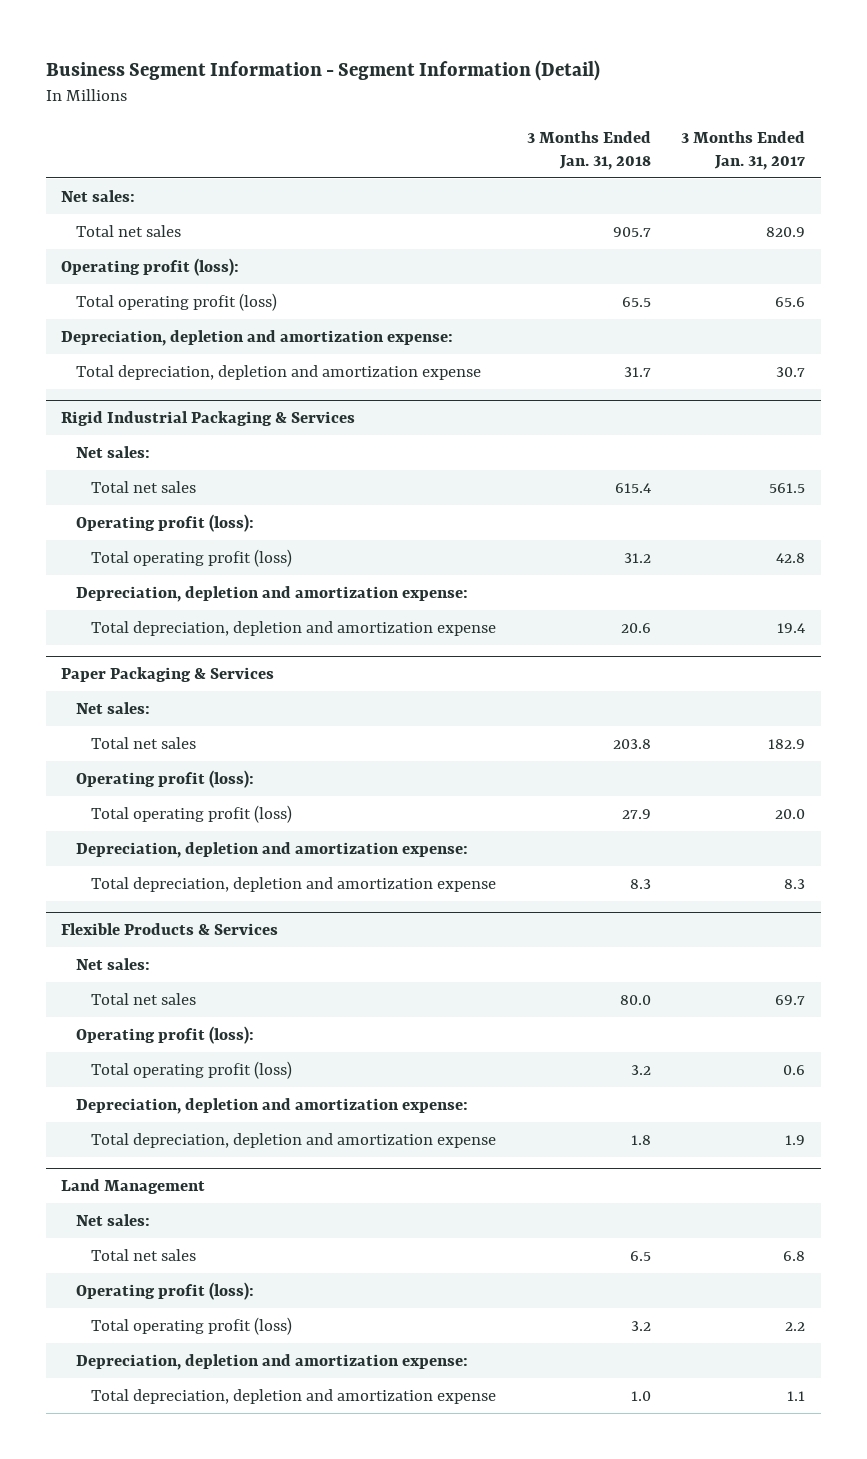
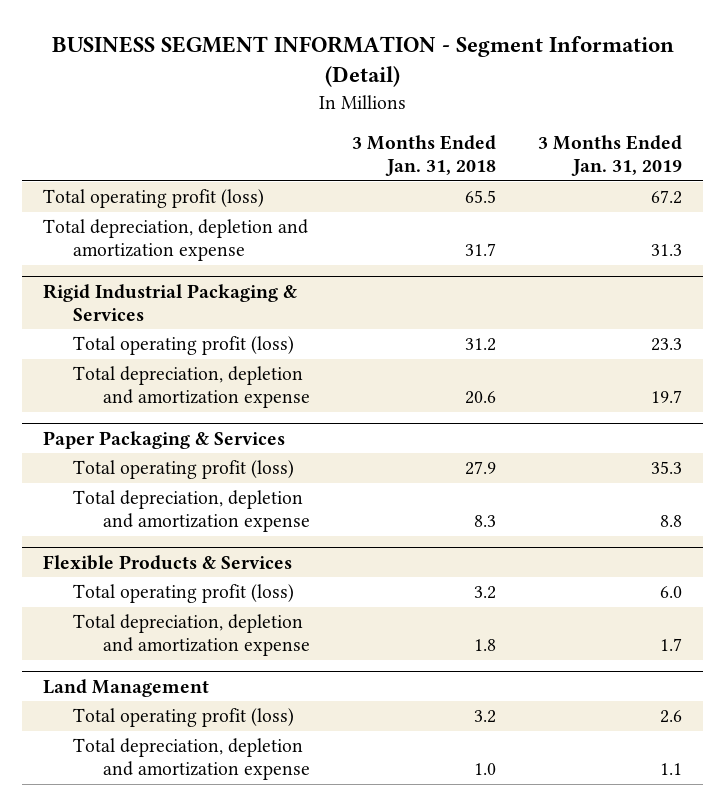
[46,59,601,81] Business Segment Information - Segment Information (Detail) -> [51,36,674,88] BUSINESS SEGMENT INFORMATION - Segment Information (Detail)
[681,130,806,171] 3 Months Ended Jan. 31, 2017 -> none
none -> [538,135,683,177] 3 Months Ended Jan. 31, 2019
[61,189,136,202] Net sales: -> none
[76,224,182,237] Total net sales -> none
[61,257,240,276] Operating profit (loss): -> none
[61,329,454,346] Depreciation, depletion and amortization expense: -> none
[76,445,151,458] Net sales: -> none
[91,480,197,493] Total net sales -> none
[76,513,255,532] Operating profit (loss): -> none
[76,585,469,602] Depreciation, depletion and amortization expense: -> none
[76,701,151,714] Net sales: -> none
[91,736,197,749] Total net sales -> none
[76,769,255,788] Operating profit (loss): -> none
[76,841,469,858] Depreciation, depletion and amortization expense: -> none
[76,957,151,970] Net sales: -> none
[91,992,197,1005] Total net sales -> none
[76,1025,255,1044] Operating profit (loss): -> none
[76,1097,469,1114] Depreciation, depletion and amortization expense: -> none
[76,1213,151,1226] Net sales: -> none
[91,1248,197,1261] Total net sales -> none
[76,1281,255,1300] Operating profit (loss): -> none
[76,1353,469,1370] Depreciation, depletion and amortization expense: -> none

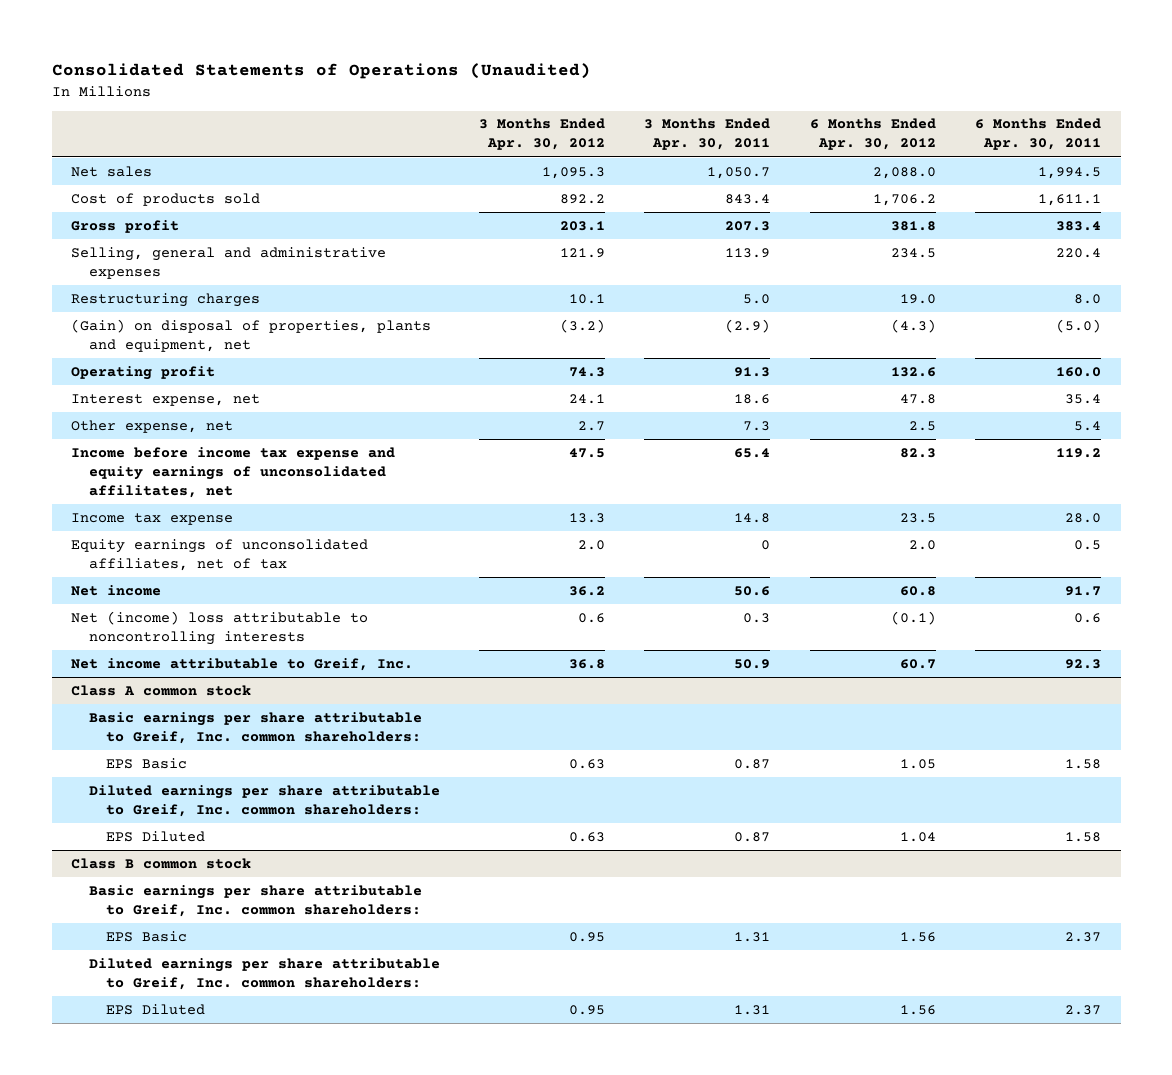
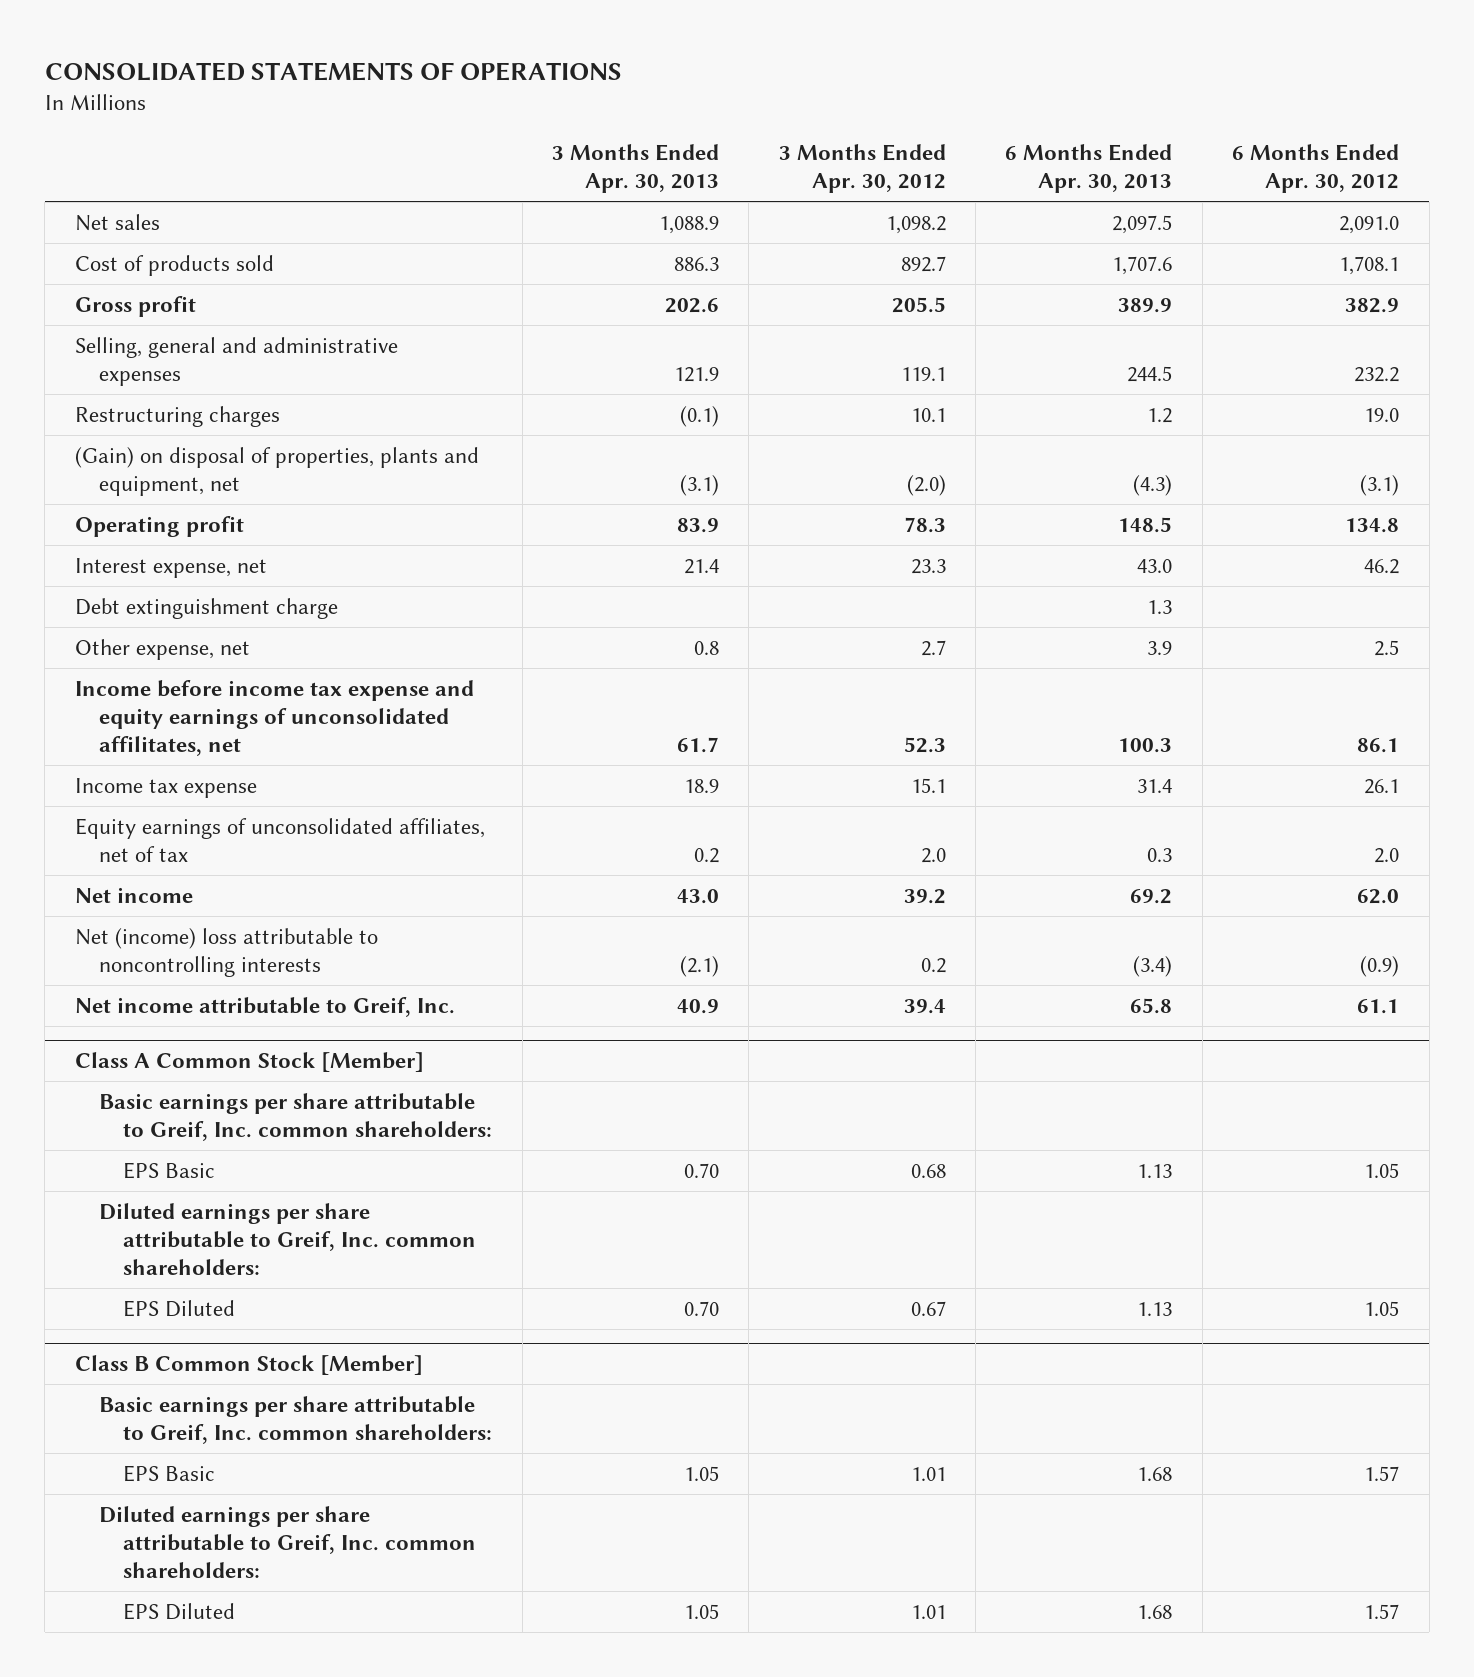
[51,63,591,80] Consolidated Statements of Operations (Unaudited) -> [44,61,622,81] CONSOLIDATED STATEMENTS OF OPERATIONS
[644,118,771,151] 3 Months Ended Apr. 30, 2011 -> none
[975,118,1102,151] 6 Months Ended Apr. 30, 2011 -> none
none -> [552,143,720,193] 3 Months Ended Apr. 30, 2013
none -> [1005,143,1173,193] 6 Months Ended Apr. 30, 2013
[541,166,605,179] 1,095.3 -> [885,215,946,234] 1,098.2
[872,166,936,179] 2,088.0 -> [1339,215,1400,234] 2,091.0
[559,193,605,204] 892.2 -> [900,255,946,272] 892.7
[872,193,936,206] 1,706.2 -> [1339,255,1400,275] 1,708.1
[559,220,605,231] 203.1 -> [891,296,946,313] 205.5
[890,220,936,231] 381.8 -> [1345,297,1400,313] 382.9
[559,247,605,258] 121.9 -> [900,366,946,381] 119.1
[890,247,936,258] 234.5 -> [1354,366,1400,382] 232.2
[559,318,605,333] (3.2) -> [906,474,946,496] (2.0)
[890,318,936,333] (4.3) -> [1360,474,1400,496] (3.1)
[568,366,605,377] 74.3 -> [903,516,946,533] 78.3
[890,366,936,377] 132.6 -> [1345,517,1400,533] 134.8
[568,393,605,404] 24.1 -> [910,558,946,574] 23.3
[899,393,936,404] 47.8 -> [1364,558,1400,574] 46.2
none -> [74,597,338,619] Debt extinguishment charge
[568,447,605,458] 47.5 -> [903,736,946,753] 52.3
[899,447,936,458] 82.3 -> [1357,737,1400,753] 86.1
[568,512,605,523] 13.3 -> [910,777,946,793] 15.1
[899,512,936,523] 23.5 -> [1364,778,1400,794] 26.1
[568,585,605,596] 36.2 -> [903,888,946,904] 39.2
[899,585,936,596] 60.8 -> [1357,888,1400,904] 62.0
[577,612,605,623] 0.6 -> [920,957,946,973] 0.2
[890,610,936,625] (0.1) -> [1360,955,1400,977] (0.9)
[568,658,605,669] 36.8 -> [903,998,946,1014] 39.4
[899,658,936,669] 60.7 -> [1357,998,1400,1014] 61.1
[71,684,252,696] Class A common stock -> [74,1051,424,1072] Class A Common Stock [Member]
[568,758,605,769] 0.63 -> [910,1163,946,1178] 0.68
[568,831,605,842] 0.63 -> [910,1300,946,1316] 0.67
[899,831,936,842] 1.04 -> [1364,1300,1400,1316] 1.05
[71,857,252,869] Class B common stock -> [74,1354,423,1375] Class B Common Stock [Member]
[568,931,605,942] 0.95 -> [910,1466,946,1481] 1.01
[899,931,936,942] 1.56 -> [1364,1465,1400,1481] 1.57
[568,1004,605,1015] 0.95 -> [910,1604,946,1619] 1.01
[899,1004,936,1015] 1.56 -> [1364,1603,1400,1619] 1.57

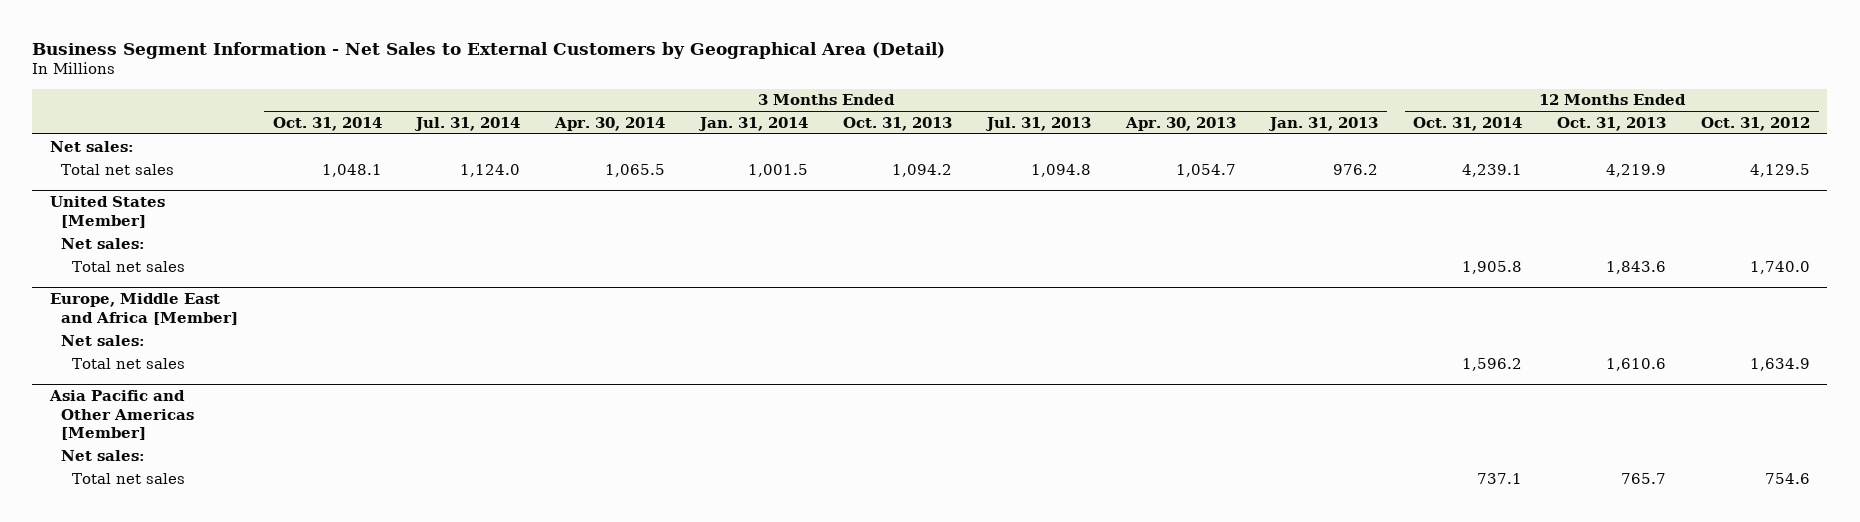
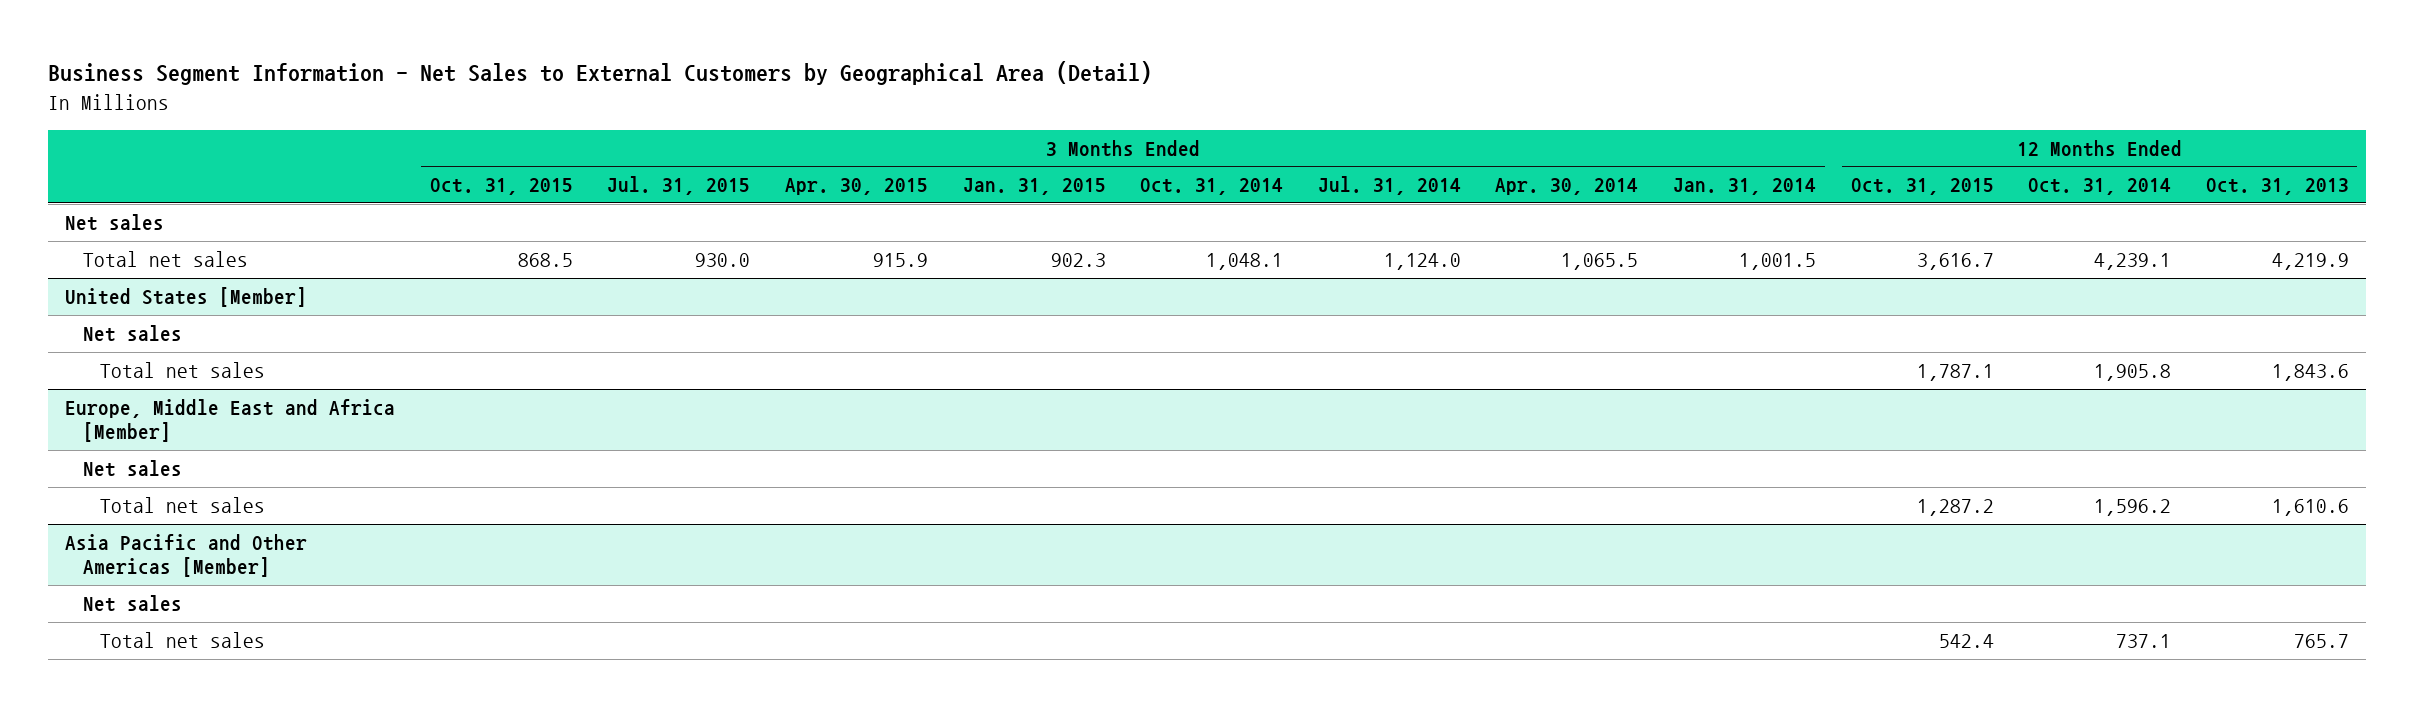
[842,116,952,131] Oct. 31, 2013 -> none
[984,116,1091,131] Jul. 31, 2013 -> none
[1124,116,1236,131] Apr. 30, 2013 -> none
[1268,116,1379,131] Jan. 31, 2013 -> none
[1701,116,1811,131] Oct. 31, 2012 -> none
none -> [429,178,573,196] Oct. 31, 2015
none -> [607,176,751,196] Jul. 31, 2015
none -> [784,178,928,196] Apr. 30, 2015
none -> [962,178,1106,196] Jan. 31, 2015
none -> [1850,178,1994,196] Oct. 31, 2015
[49,140,134,152] Net sales: -> [65,213,165,231] Net sales
[60,237,145,249] Net sales: -> [82,324,182,342] Net sales
[60,334,145,346] Net sales: -> [82,459,182,477] Net sales
[60,449,145,461] Net sales: -> [82,594,182,612] Net sales

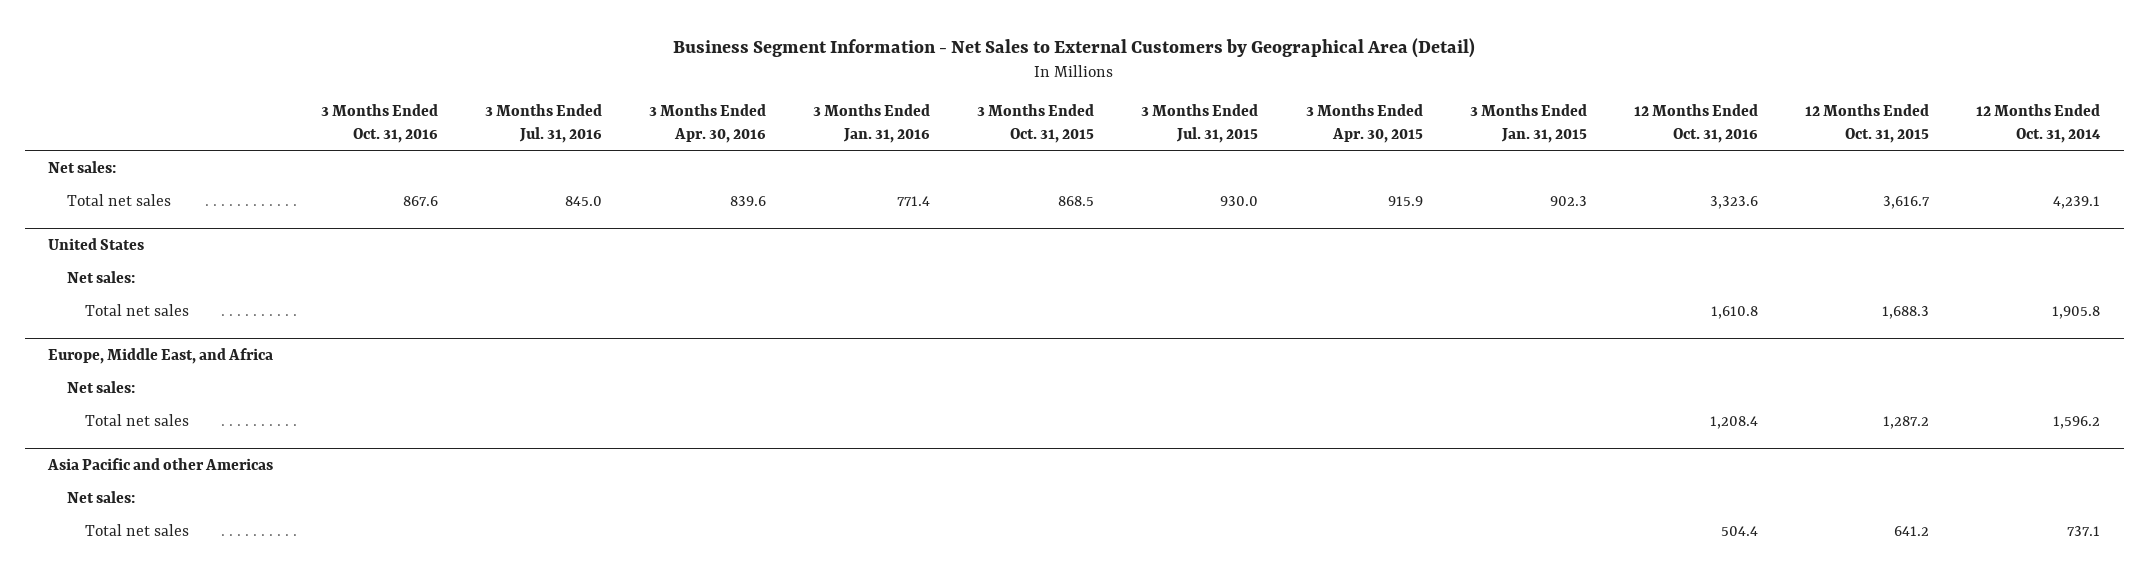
[1140,178,1284,196] Oct. 31, 2014 -> none
[1317,176,1461,196] Jul. 31, 2014 -> none
[1495,178,1639,196] Apr. 30, 2014 -> none
[1672,178,1816,196] Jan. 31, 2014 -> none
[2205,178,2349,196] Oct. 31, 2013 -> none
none -> [320,104,438,143] 3 Months Ended Oct. 31, 2016
none -> [484,104,602,143] 3 Months Ended Jul. 31, 2016
none -> [648,104,766,143] 3 Months Ended Apr. 30, 2016
none -> [813,104,931,143] 3 Months Ended Jan. 31, 2016
none -> [1634,104,1759,143] 12 Months Ended Oct. 31, 2016
[65,213,165,231] Net sales -> [48,160,117,173] Net sales:
[65,286,308,307] United States [Member] -> [48,237,145,250] United States
[82,324,182,342] Net sales -> [66,270,135,283] Net sales:
[1916,363,1994,381] 1,787.1 -> [1882,305,1930,319] 1,688.3
[65,398,396,443] Europe, Middle East and Africa [Member] -> [48,347,274,364] Europe, Middle East, and Africa
[82,459,182,477] Net sales -> [66,380,135,393] Net sales:
[65,533,308,578] Asia Pacific and Other Americas [Member] -> [47,457,274,470] Asia Pacific and other Americas
[82,594,182,612] Net sales -> [66,490,135,503] Net sales:
[1938,633,1994,648] 542.4 -> [1894,525,1930,536] 641.2

